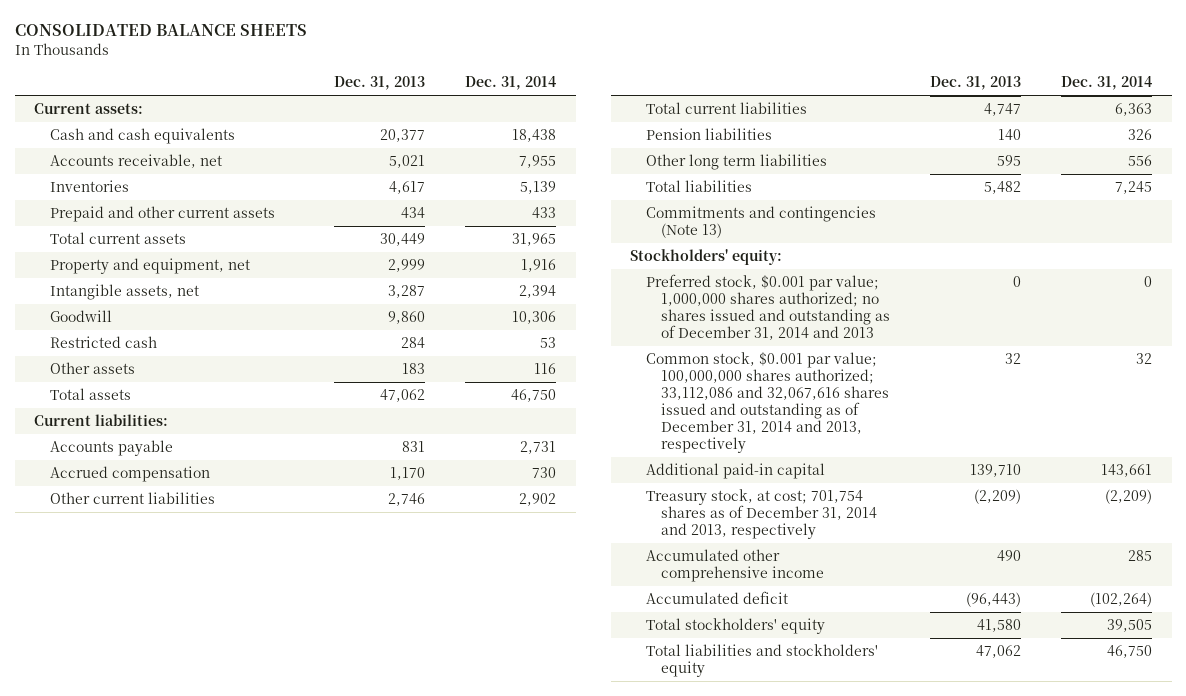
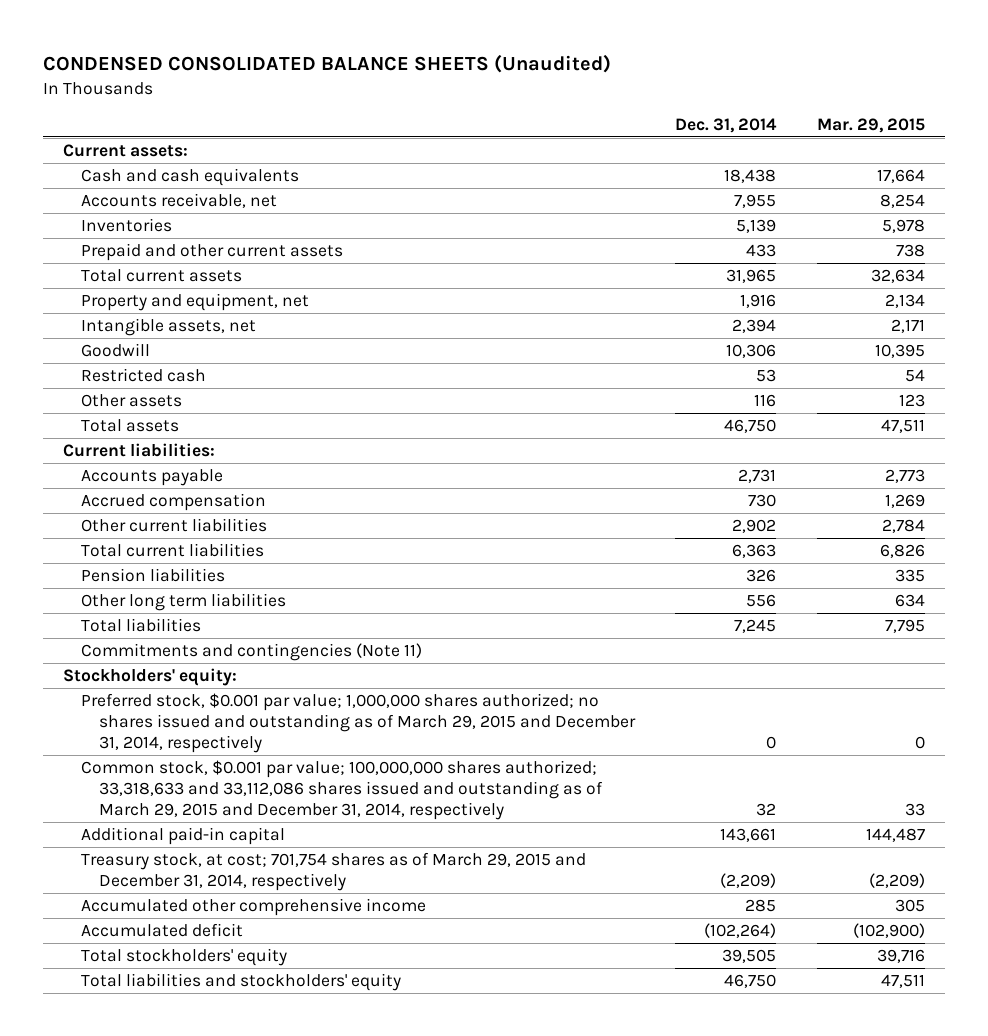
[14,24,307,37] CONSOLIDATED BALANCE SHEETS -> [43,54,612,74] CONDENSED CONSOLIDATED BALANCE SHEETS (Unaudited)
[334,76,426,91] Dec. 31, 2013 -> none
none -> [816,117,925,133] Mar. 29, 2015
[645,206,876,239] Commitments and contingencies (Note 13) -> [81,643,423,662] Commitments and contingencies (Note 11)
[645,274,891,341] Preferred stock, $0.001 par value; 1,000,000 shares authorized; no shares issued and outstanding as of December 31, 2014 and 2013 -> [81,693,637,753] Preferred stock, $0.001 par value; 1,000,000 shares authorized; no shares issued and outstanding as of March 29, 2015 and December 31, 2014, respectively
[645,352,890,454] Common stock, $0.001 par value; 100,000,000 shares authorized; 33,112,086 and 32,067,616 shares issued and outstanding as of December 31, 2014 and 2013, respectively -> [81,760,604,820] Common stock, $0.001 par value; 100,000,000 shares authorized; 33,318,633 and 33,112,086 shares issued and outstanding as of March 29, 2015 and December 31, 2014, respectively
[645,489,878,540] Treasury stock, at cost; 701,754 shares as of December 31, 2014 and 2013, respectively -> [81,852,587,891] Treasury stock, at cost; 701,754 shares as of March 29, 2015 and December 31, 2014, respectively

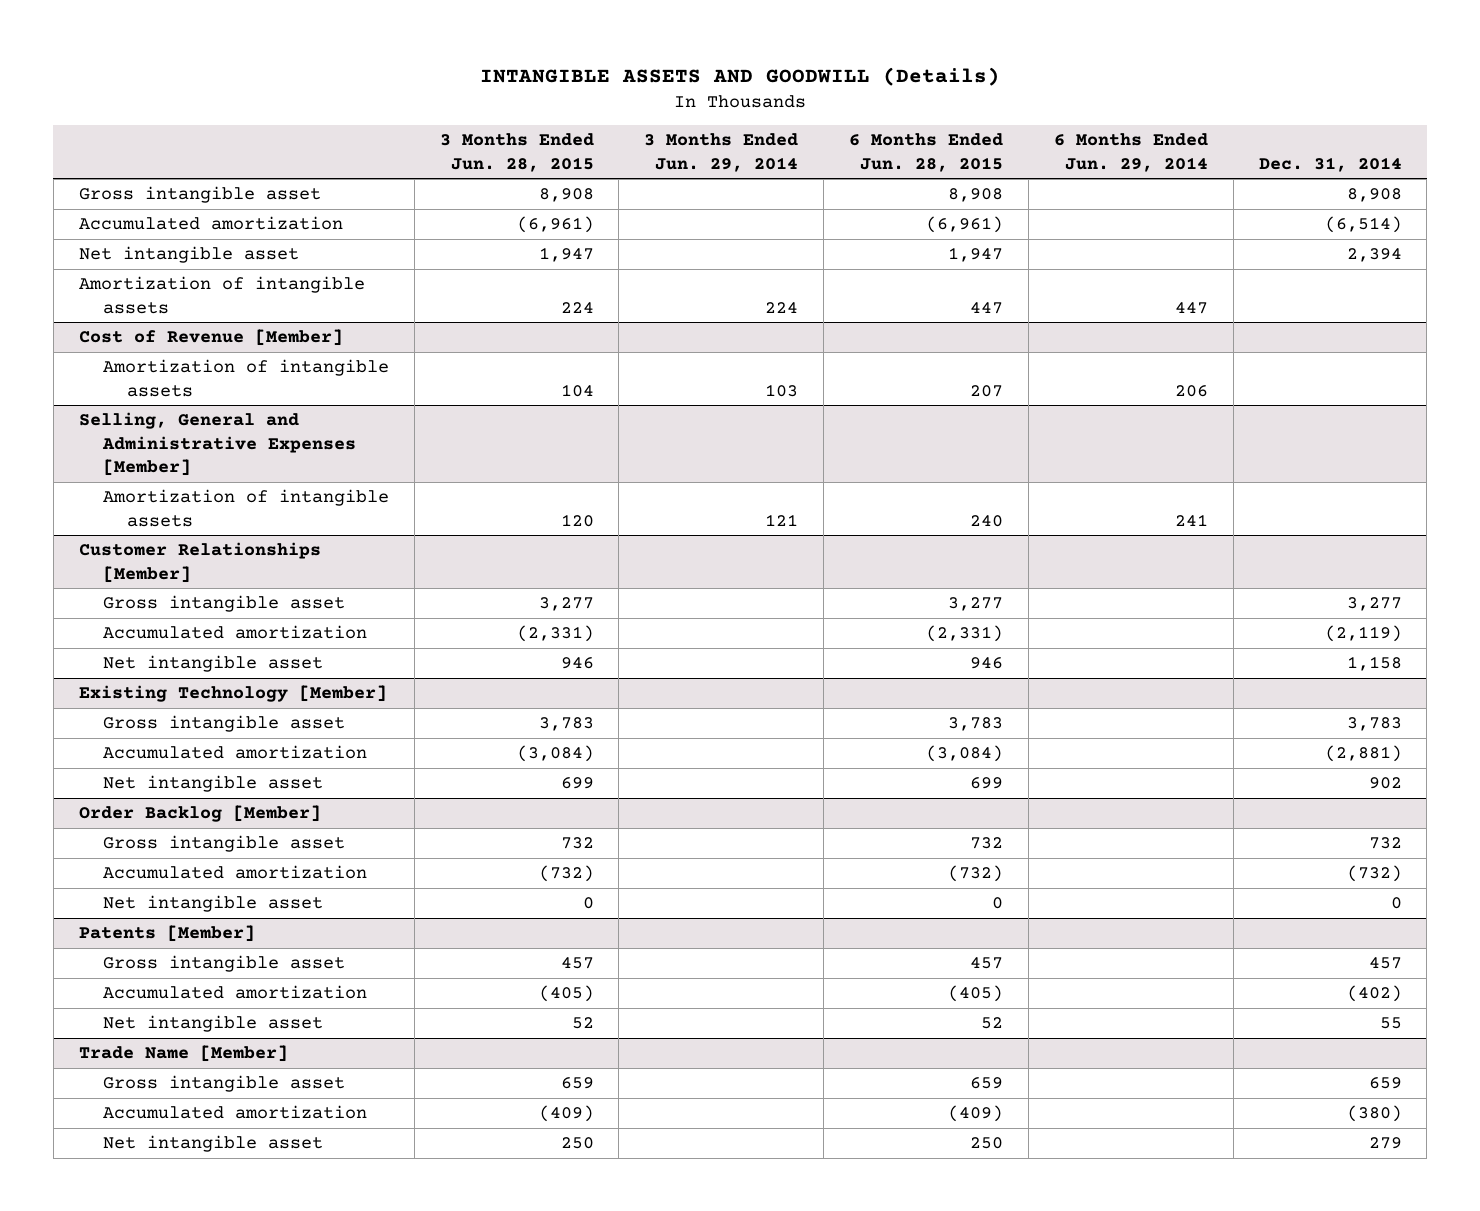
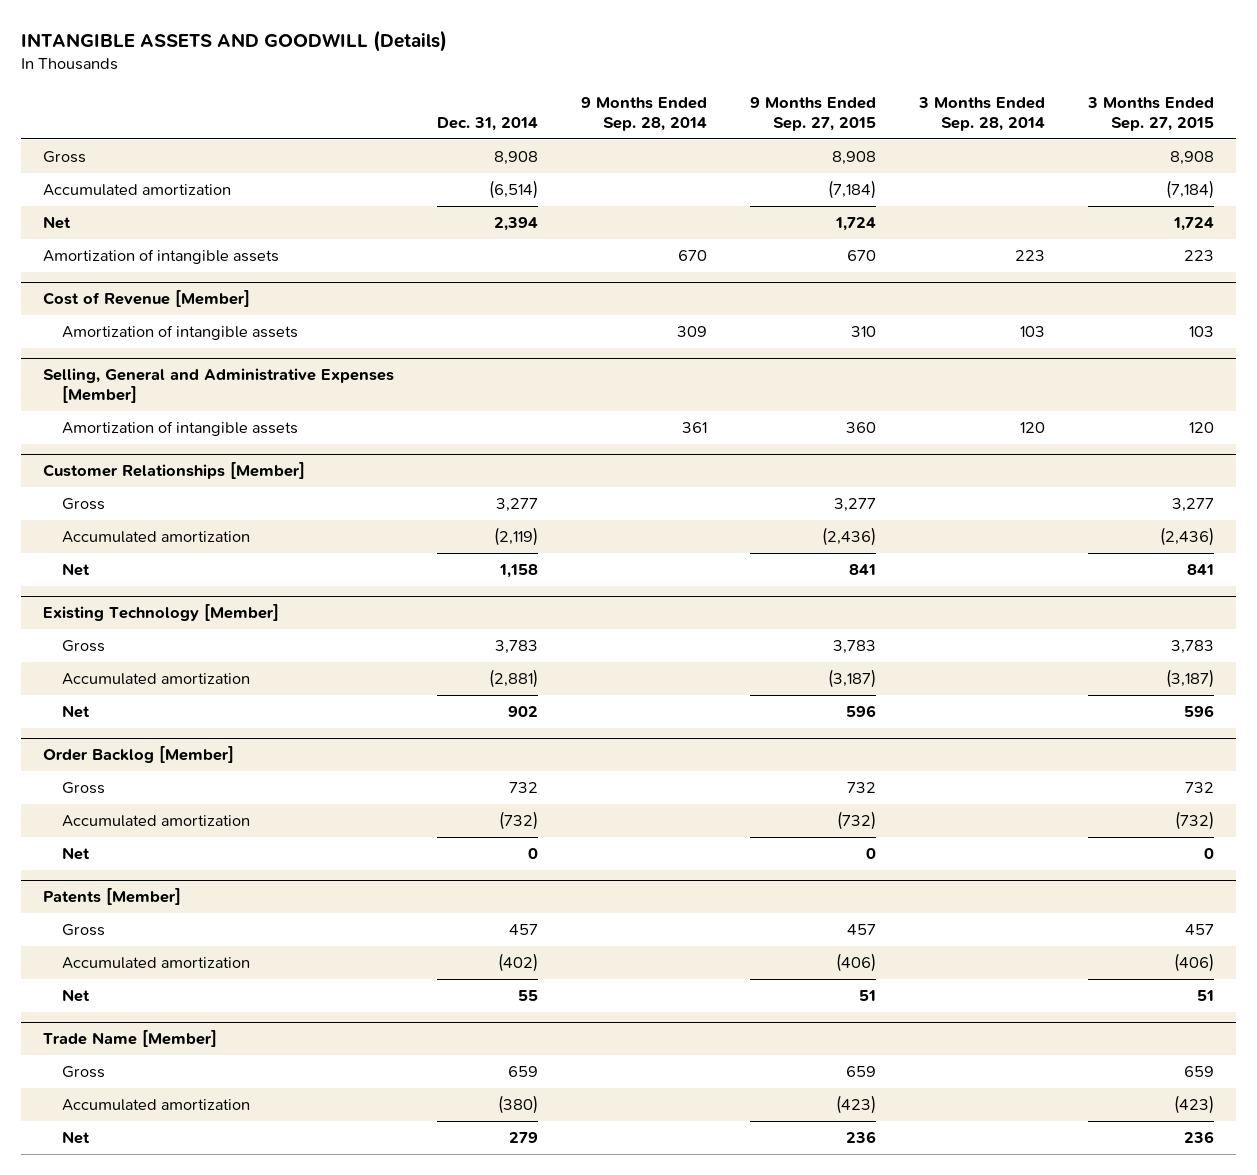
[439,133,594,172] 3 Months Ended Jun. 28, 2015 -> none
[644,133,799,172] 3 Months Ended Jun. 29, 2014 -> none
[849,133,1004,172] 6 Months Ended Jun. 28, 2015 -> none
[1053,133,1208,172] 6 Months Ended Jun. 29, 2014 -> none
none -> [580,96,707,131] 9 Months Ended Sep. 28, 2014
none -> [749,96,876,131] 9 Months Ended Sep. 27, 2015
none -> [918,96,1046,131] 3 Months Ended Sep. 28, 2014
none -> [1087,96,1215,131] 3 Months Ended Sep. 27, 2015
[78,186,321,204] Gross intangible asset -> [42,150,86,163] Gross
[78,246,299,264] Net intangible asset -> [42,215,71,229] Net
[102,595,345,613] Gross intangible asset -> [61,497,105,510] Gross
[102,655,323,673] Net intangible asset -> [61,562,90,576] Net
[102,715,345,733] Gross intangible asset -> [61,639,105,652] Gross
[102,775,323,793] Net intangible asset -> [61,704,90,718] Net
[102,835,345,853] Gross intangible asset -> [61,781,105,794] Gross
[102,895,323,913] Net intangible asset -> [61,846,90,860] Net
[102,955,345,973] Gross intangible asset -> [61,923,105,936] Gross
[102,1015,323,1033] Net intangible asset -> [61,988,90,1002] Net
[102,1075,345,1093] Gross intangible asset -> [61,1065,105,1078] Gross
[102,1135,323,1153] Net intangible asset -> [61,1130,90,1144] Net

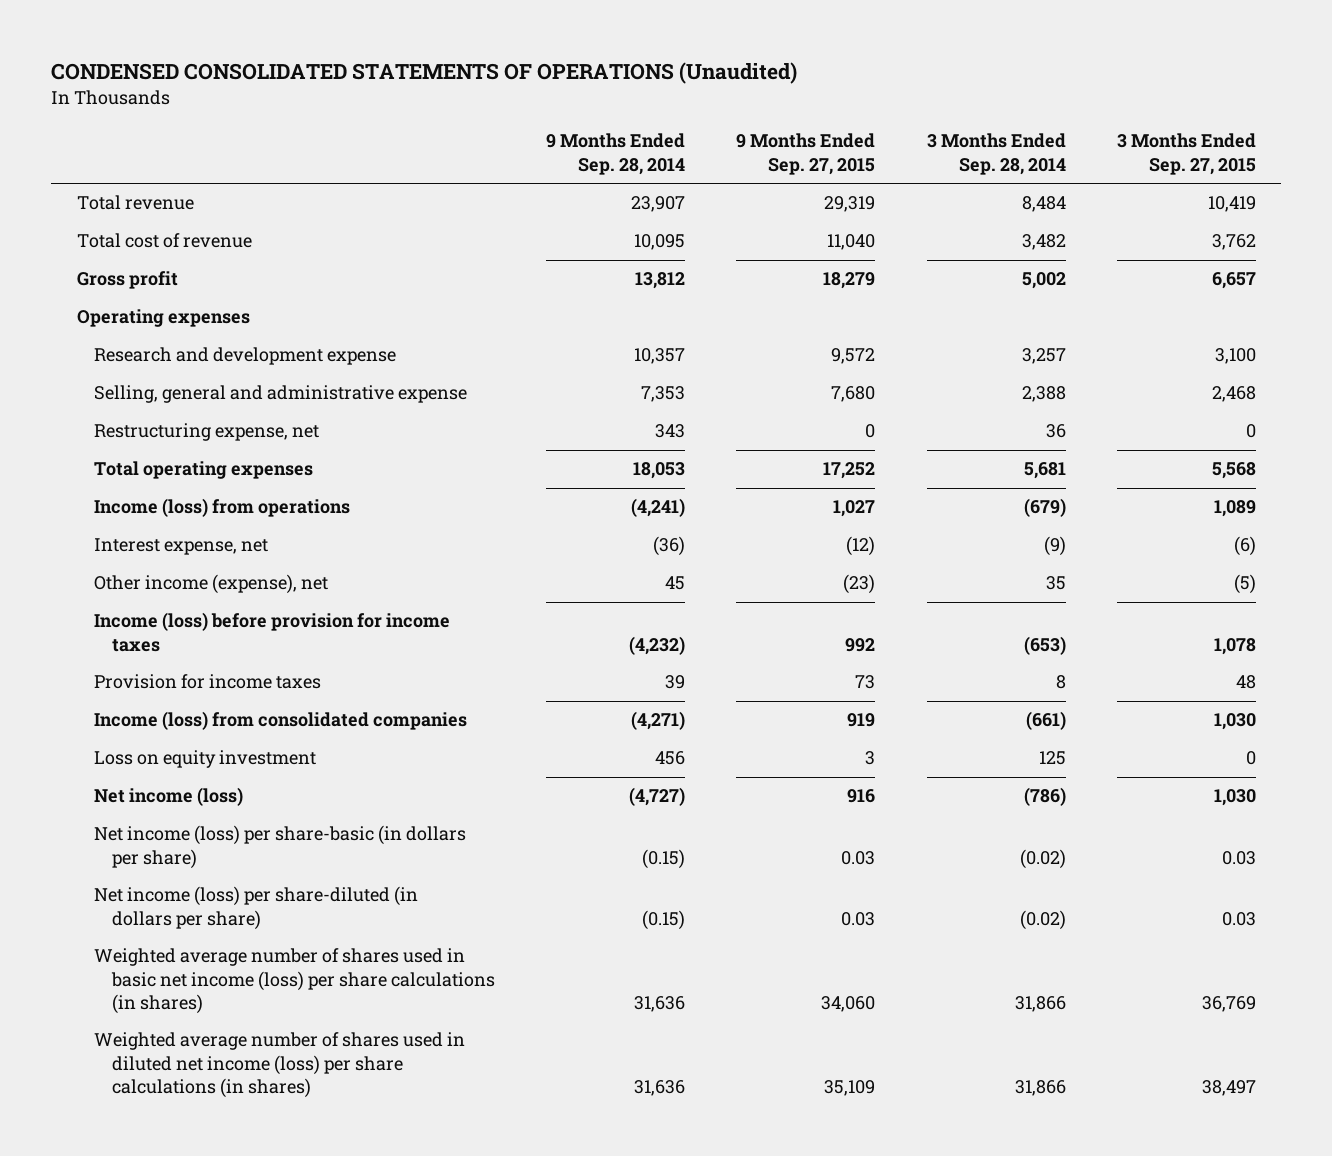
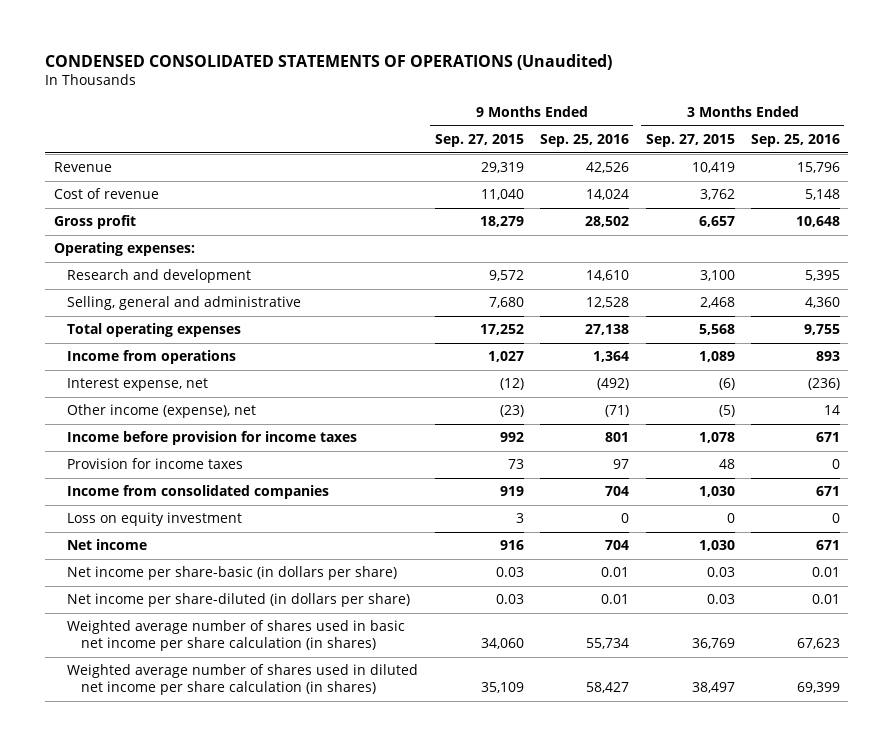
[545,133,685,175] 9 Months Ended Sep. 28, 2014 -> none
[926,133,1066,175] 3 Months Ended Sep. 28, 2014 -> none
none -> [540,134,630,148] Sep. 25, 2016
none -> [751,134,841,148] Sep. 25, 2016
[76,195,194,211] Total revenue -> [53,162,112,173] Revenue
[76,233,252,249] Total cost of revenue -> [53,188,159,200] Cost of revenue
[94,423,320,442] Restructuring expense, net -> none
[76,309,250,328] Operating expenses -> [53,242,195,257] Operating expenses:
[94,347,397,366] Research and development expense -> [67,269,252,284] Research and development
[94,385,468,404] Selling, general and administrative expense -> [67,296,302,311] Selling, general and administrative
[94,498,351,518] Income (loss) from operations -> [67,350,237,365] Income from operations
[94,612,451,652] Income (loss) before provision for income taxes -> [67,431,358,446] Income before provision for income taxes
[94,711,468,731] Income (loss) from consolidated companies -> [67,485,330,500] Income from consolidated companies
[94,787,244,807] Net income (loss) -> [67,539,148,551] Net income
[94,825,467,869] Net income (loss) per share-basic (in dollars per share) -> [67,566,398,581] Net income per share-basic (in dollars per share)
[94,886,419,930] Net income (loss) per share-diluted (in dollars per share) -> [67,593,411,608] Net income per share-diluted (in dollars per share)
[94,948,495,1014] Weighted average number of shares used in basic net income (loss) per share calculations (in shares) -> [67,620,406,651] Weighted average number of shares used in basic net income per share calculation (in shares)
[94,1032,466,1098] Weighted average number of shares used in diluted net income (loss) per share calculations (in shares) -> [67,664,419,695] Weighted average number of shares used in diluted net income per share calculation (in shares)

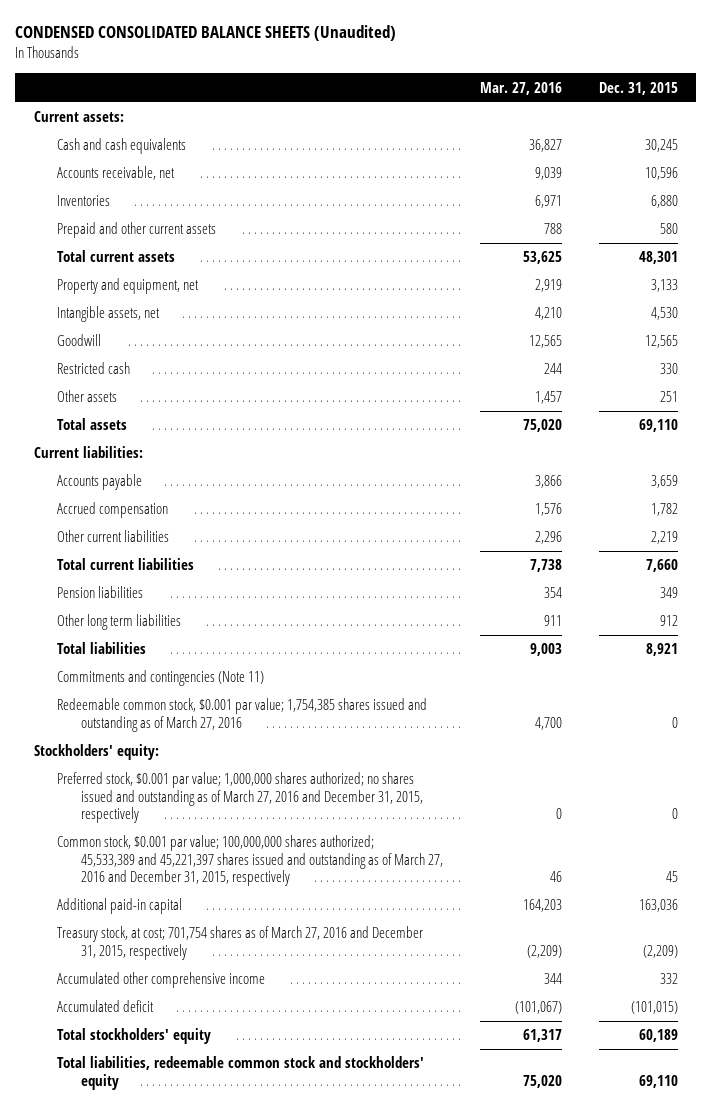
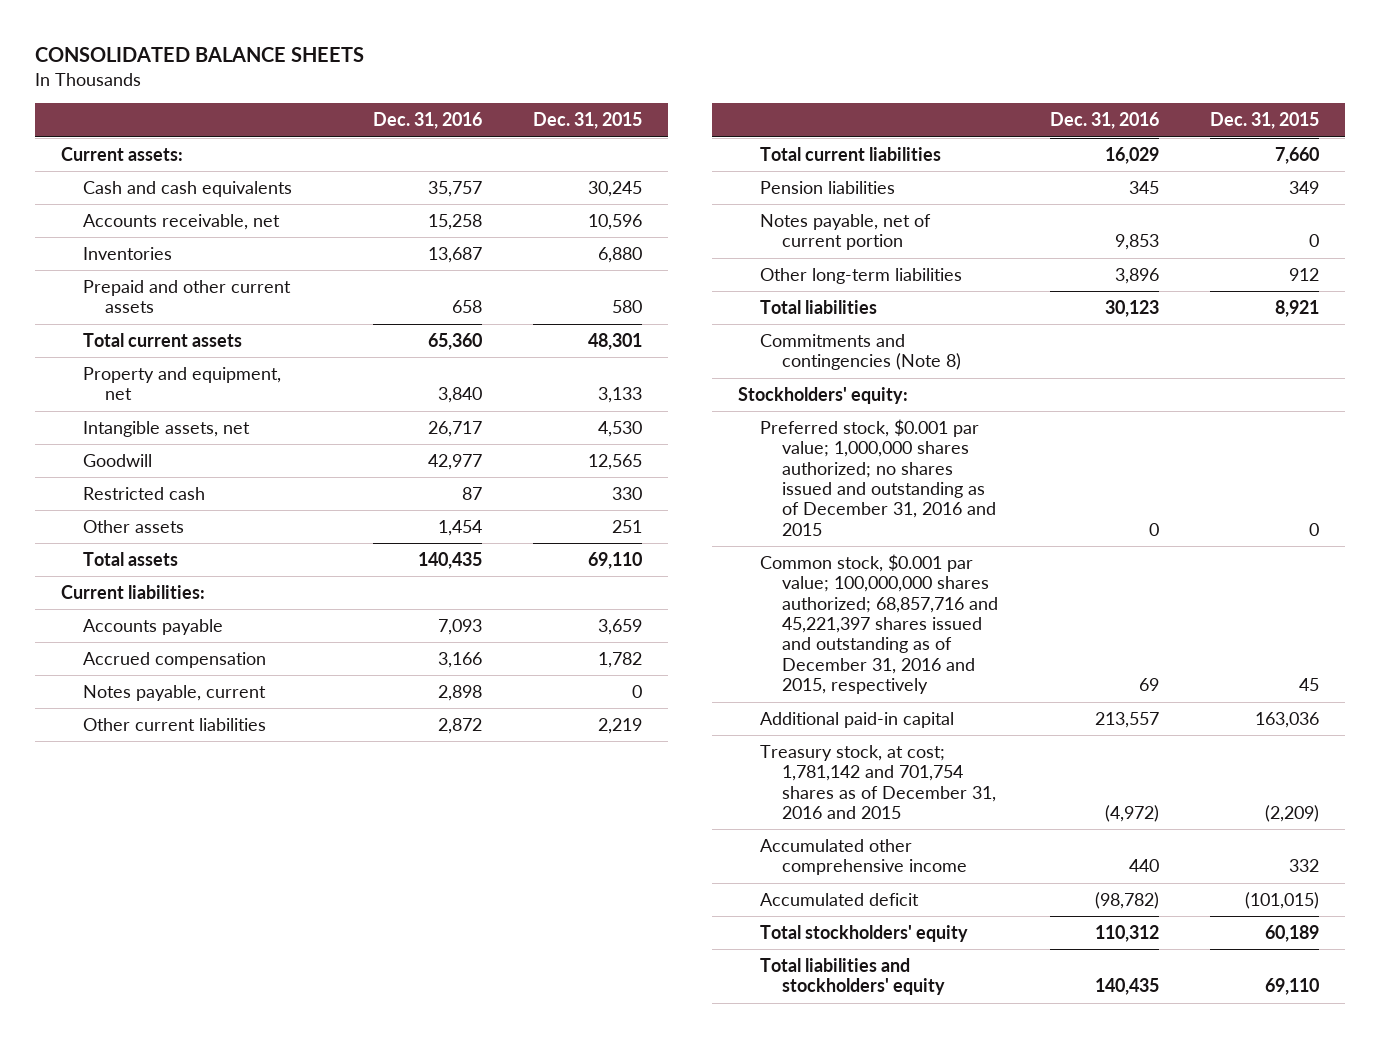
[15,25,397,42] CONDENSED CONSOLIDATED BALANCE SHEETS (Unaudited) -> [35,47,365,63] CONSOLIDATED BALANCE SHEETS
[479,81,562,95] Mar. 27, 2016 -> none
none -> [372,112,482,130] Dec. 31, 2016
none -> [82,684,266,701] Notes payable, current
none -> [759,213,931,251] Notes payable, net of current portion
[57,614,182,631] Other long term liabilities -> [759,267,962,284] Other long-term liabilities
[57,698,428,732] Redeemable common stock, $0.001 par value; 1,754,385 shares issued and outstanding as of March 27, 2016 -> none
[57,670,265,687] Commitments and contingencies (Note 11) -> [759,333,961,371] Commitments and contingencies (Note 8)
[57,772,423,824] Preferred stock, $0.001 par value; 1,000,000 shares authorized; no shares issued and outstanding as of March 27, 2016 and December 31, 2015, respectively -> [759,418,996,536] Preferred stock, $0.001 par value; 1,000,000 shares authorized; no shares issued and outstanding as of December 31, 2016 and 2015
[57,835,443,887] Common stock, $0.001 par value; 100,000,000 shares authorized; 45,533,389 and 45,221,397 shares issued and outstanding as of March 27, 2016 and December 31, 2015, respectively -> [759,553,998,695] Common stock, $0.001 par value; 100,000,000 shares authorized; 68,857,716 and 45,221,397 shares issued and outstanding as of December 31, 2016 and 2015, respectively
[57,926,424,960] Treasury stock, at cost; 701,754 shares as of March 27, 2016 and December 31, 2015, respectively -> [759,744,996,820] Treasury stock, at cost; 1,781,142 and 701,754 shares as of December 31, 2016 and 2015
[57,1056,425,1090] Total liabilities, redeemable common stock and stockholders' equity -> [759,957,945,996] Total liabilities and stockholders' equity

